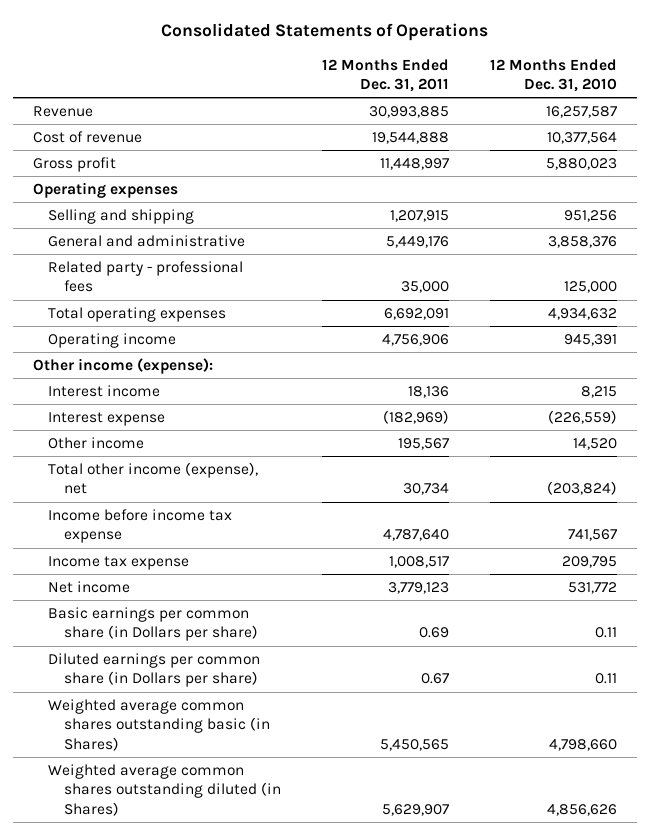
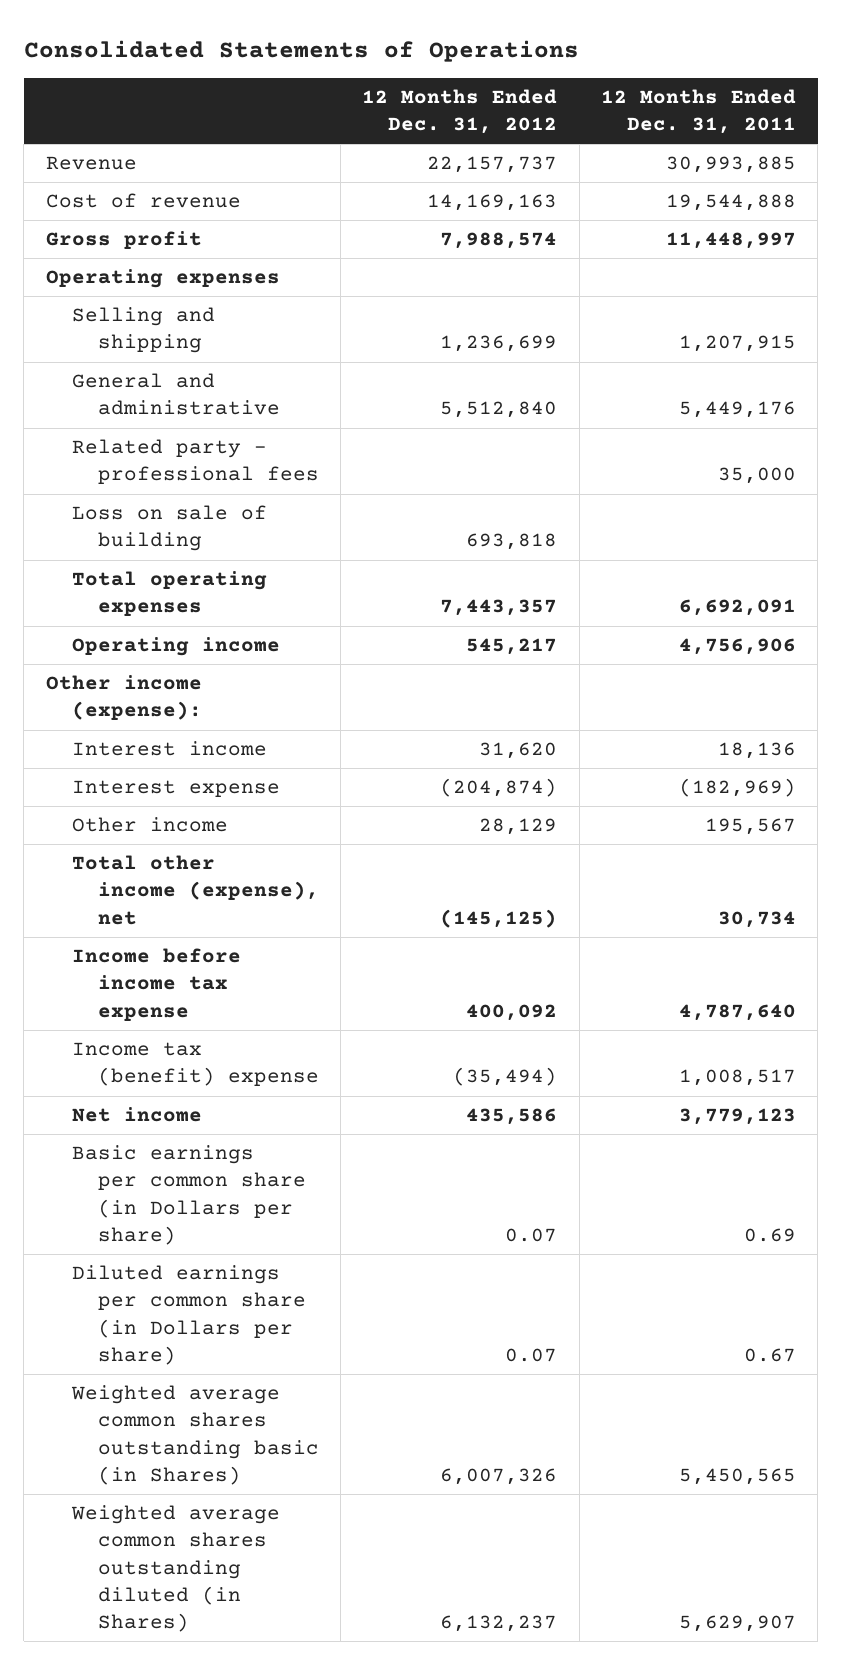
[489,58,617,93] 12 Months Ended Dec. 31, 2010 -> none
none -> [362,89,558,135] 12 Months Ended Dec. 31, 2012
none -> [71,505,267,552] Loss on sale of building
[48,555,190,570] Income tax expense -> [71,1042,319,1087] Income tax (benefit) expense

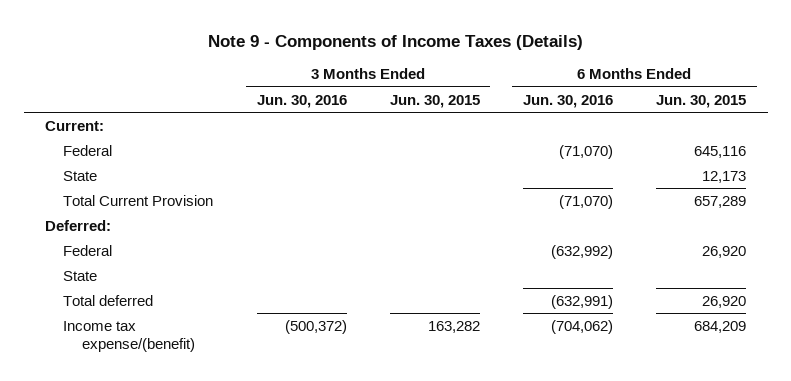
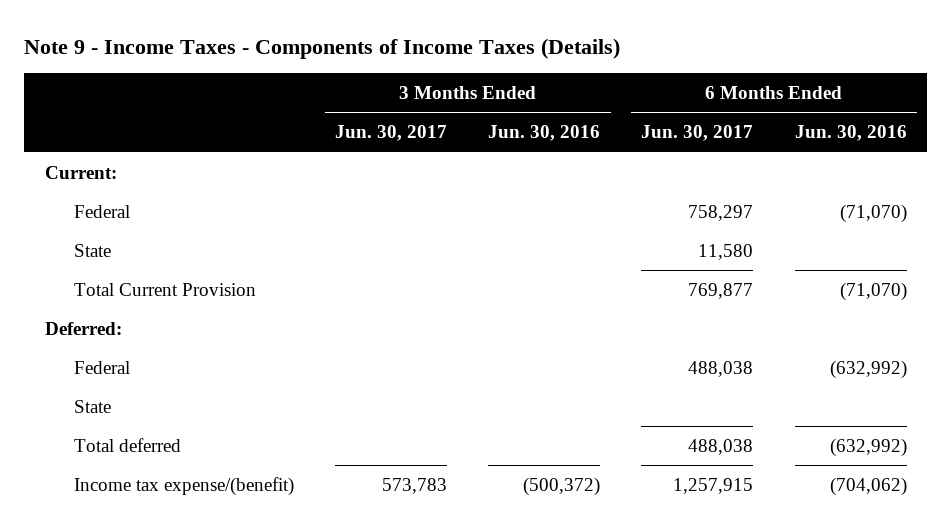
[207,34,583,50] Note 9 - Components of Income Taxes (Details) -> [23,37,620,59] Note 9 - Income Taxes - Components of Income Taxes (Details)
[389,94,480,108] Jun. 30, 2015 -> none
[655,94,746,108] Jun. 30, 2015 -> none
none -> [335,125,448,142] Jun. 30, 2017
none -> [641,125,754,142] Jun. 30, 2017
[550,294,613,309] (632,991) -> [829,437,907,457] (632,992)

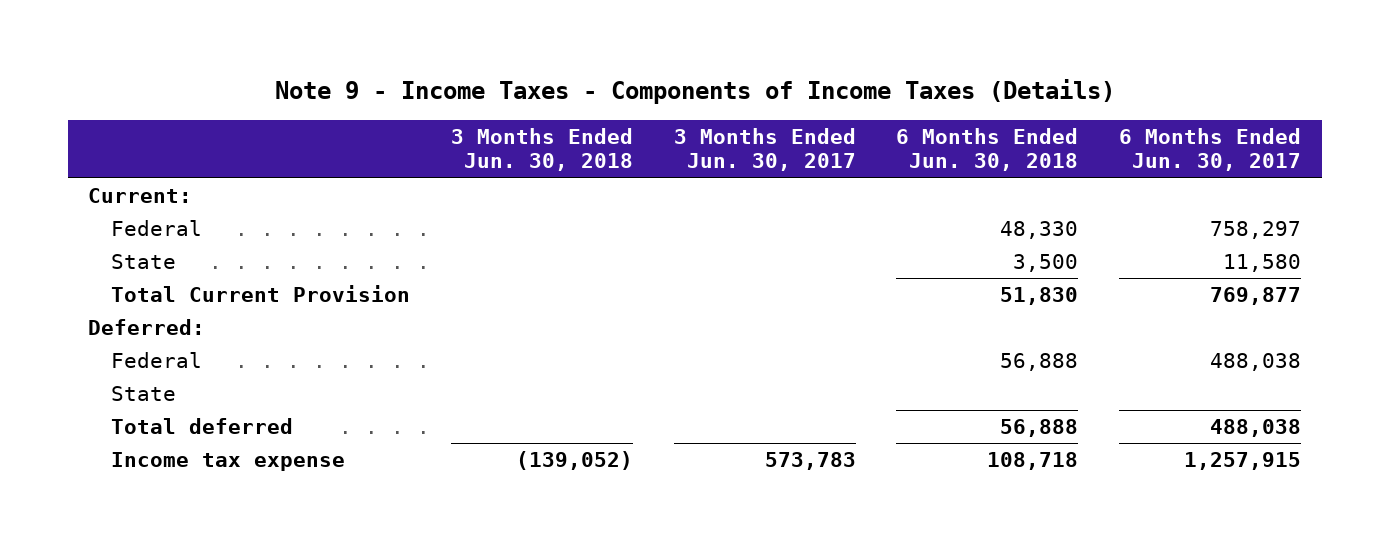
[488,125,601,142] Jun. 30, 2016 -> none
[794,125,907,142] Jun. 30, 2016 -> none
none -> [450,128,633,172] 3 Months Ended Jun. 30, 2018
none -> [896,128,1079,172] 6 Months Ended Jun. 30, 2018
[73,476,294,496] Income tax expense/(benefit) -> [110,452,345,472] Income tax expense

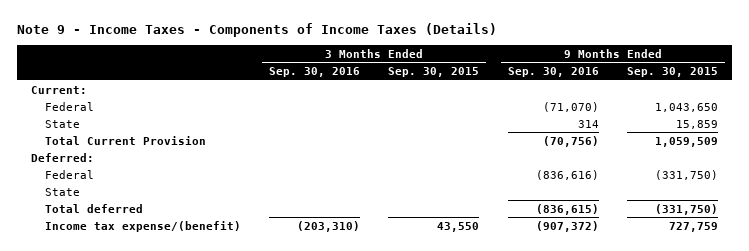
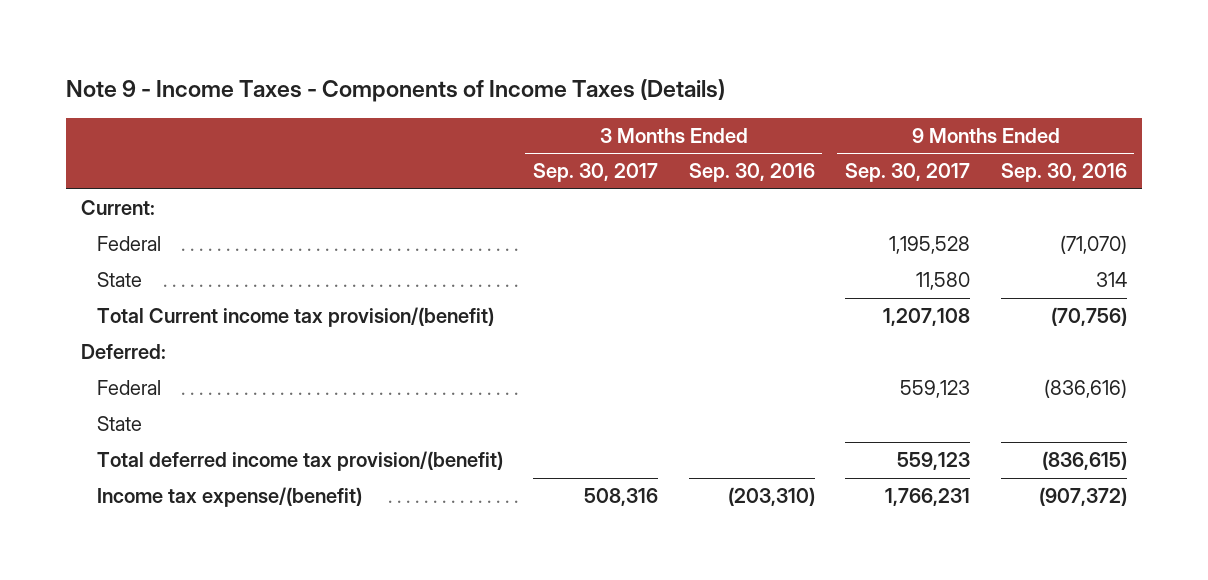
[388,67,480,78] Sep. 30, 2015 -> none
[626,67,718,78] Sep. 30, 2015 -> none
none -> [533,163,659,183] Sep. 30, 2017
none -> [845,163,971,183] Sep. 30, 2017
[45,135,207,145] Total Current Provision -> [96,307,494,328] Total Current income tax provision/(benefit)
[45,203,144,213] Total deferred -> [96,451,503,472] Total deferred income tax provision/(benefit)

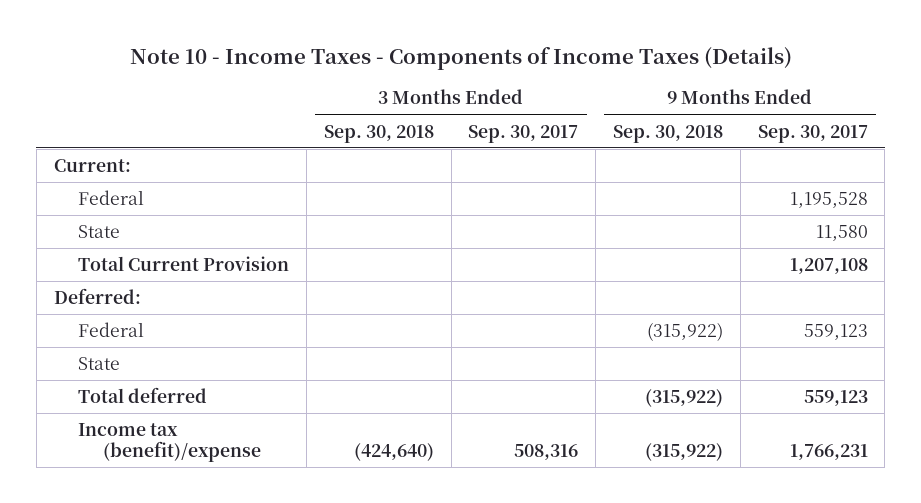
[65,79,725,103] Note 9 - Income Taxes - Components of Income Taxes (Details) -> [129,46,792,70] Note 10 - Income Taxes - Components of Income Taxes (Details)
[688,163,815,183] Sep. 30, 2016 -> none
[1000,163,1127,183] Sep. 30, 2016 -> none
none -> [323,124,434,143] Sep. 30, 2018
none -> [612,124,723,143] Sep. 30, 2018
[96,307,494,328] Total Current income tax provision/(benefit) -> [78,256,290,272] Total Current Provision
[96,451,503,472] Total deferred income tax provision/(benefit) -> [78,387,208,404] Total deferred
[96,487,362,508] Income tax expense/(benefit) -> [78,423,261,463] Income tax (benefit)/expense

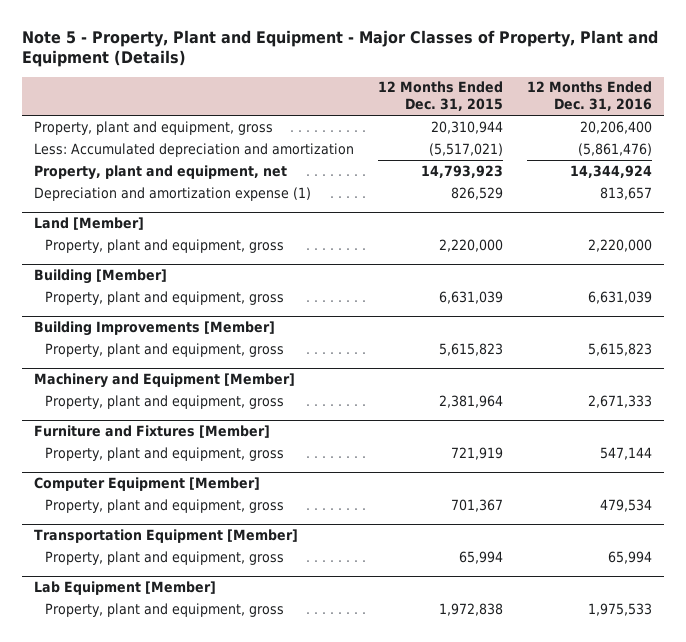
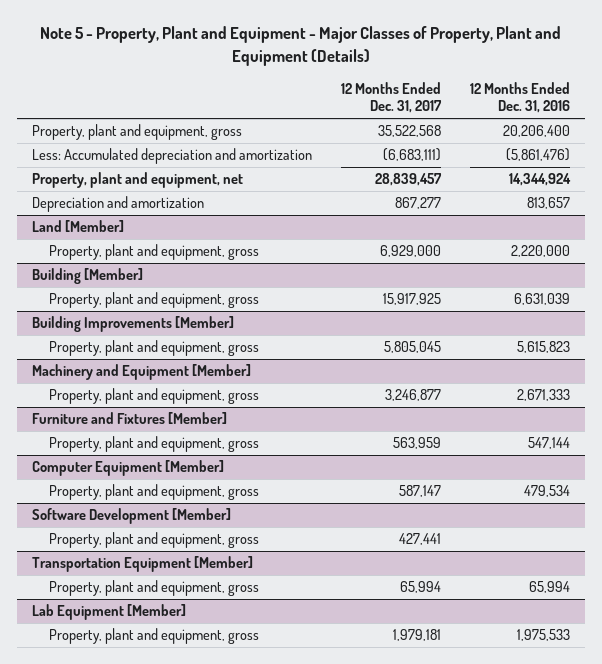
[377,81,503,112] 12 Months Ended Dec. 31, 2015 -> none
none -> [340,81,442,114] 12 Months Ended Dec. 31, 2017
[33,186,311,201] Depreciation and amortization expense (1) -> [31,196,204,213] Depreciation and amortization
none -> [31,508,231,525] Software Development [Member]
none -> [48,532,259,549] Property, plant and equipment, gross

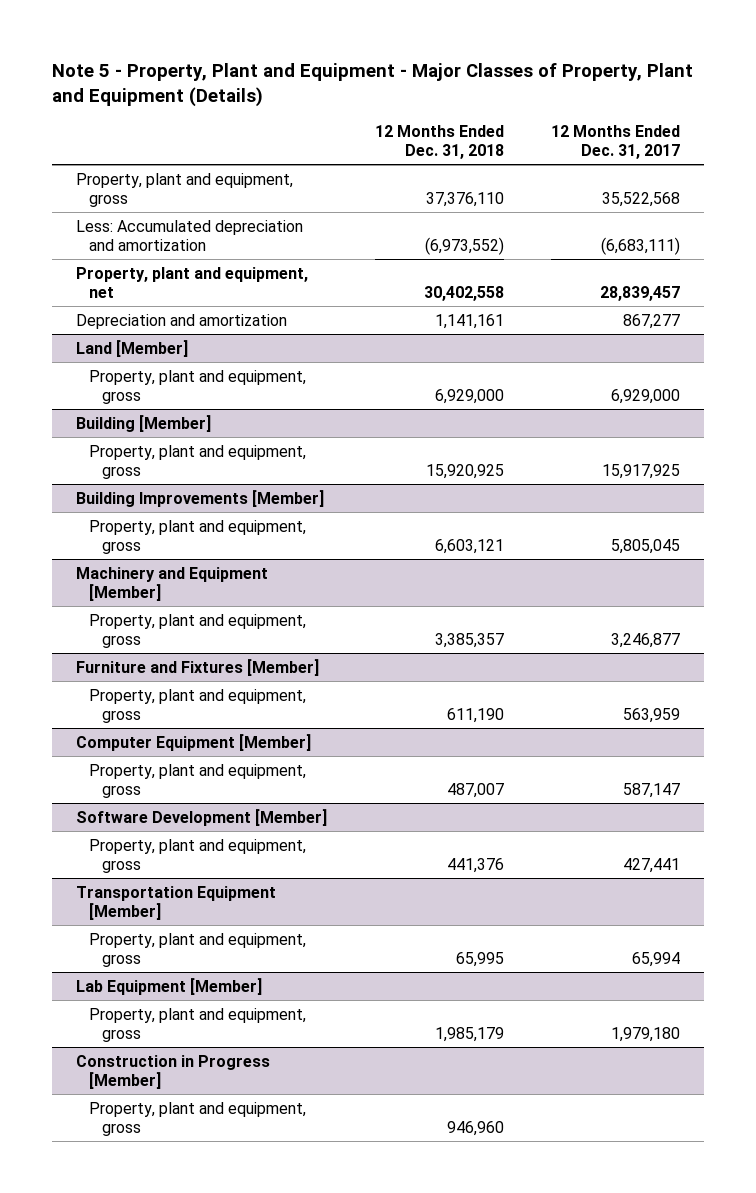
[470,81,571,114] 12 Months Ended Dec. 31, 2016 -> none
none -> [374,125,504,160] 12 Months Ended Dec. 31, 2018
[392,629,441,642] 1,979,181 -> [611,1026,681,1042] 1,979,180
none -> [75,1054,270,1089] Construction in Progress [Member]
none -> [88,1101,306,1136] Property, plant and equipment, gross

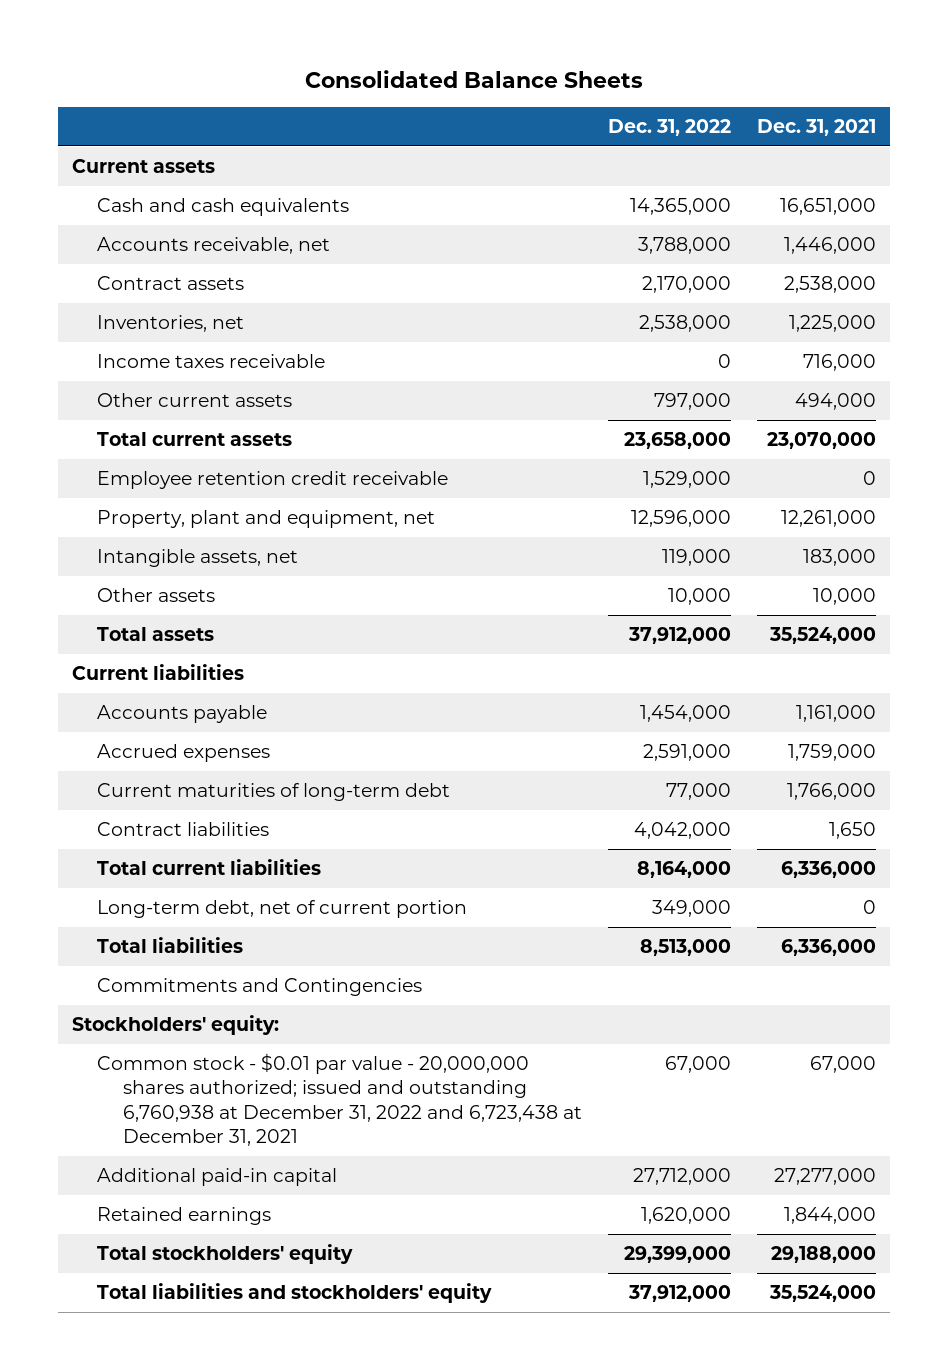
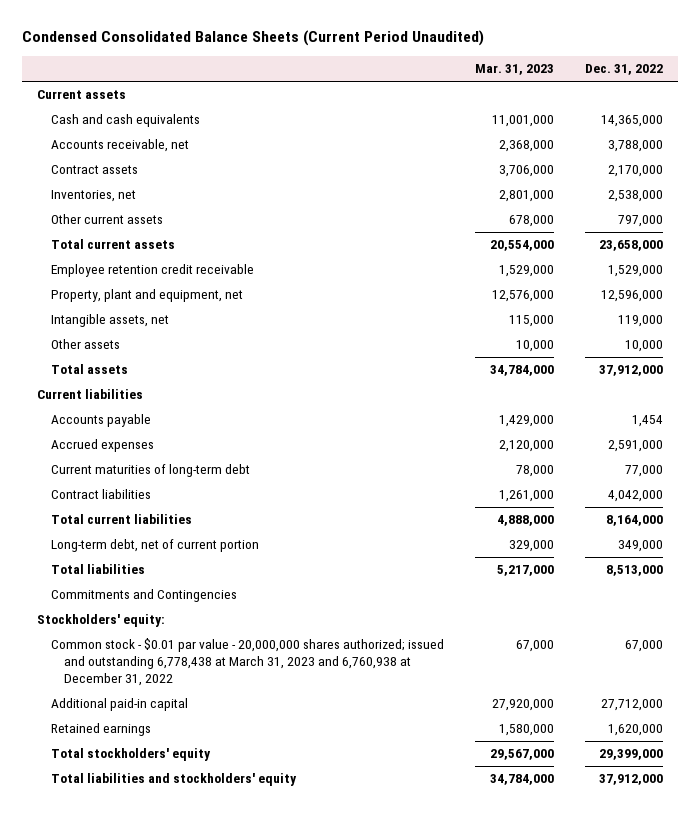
[304,69,643,88] Consolidated Balance Sheets -> [21,30,484,47] Condensed Consolidated Balance Sheets (Current Period Unaudited)
[757,118,877,136] Dec. 31, 2021 -> none
none -> [474,64,554,76] Mar. 31, 2023
[97,354,326,369] Income taxes receivable -> none
[640,705,732,723] 1,454,000 -> [631,415,663,428] 1,454
[97,1053,582,1147] Common stock - $0.01 par value - 20,000,000 shares authorized; issued and outstanding 6,760,938 at December 31, 2022 and 6,723,438 at December 31, 2021 -> [50,638,444,686] Common stock - $0.01 par value - 20,000,000 shares authorized; issued and outstanding 6,778,438 at March 31, 2023 and 6,760,938 at December 31, 2022

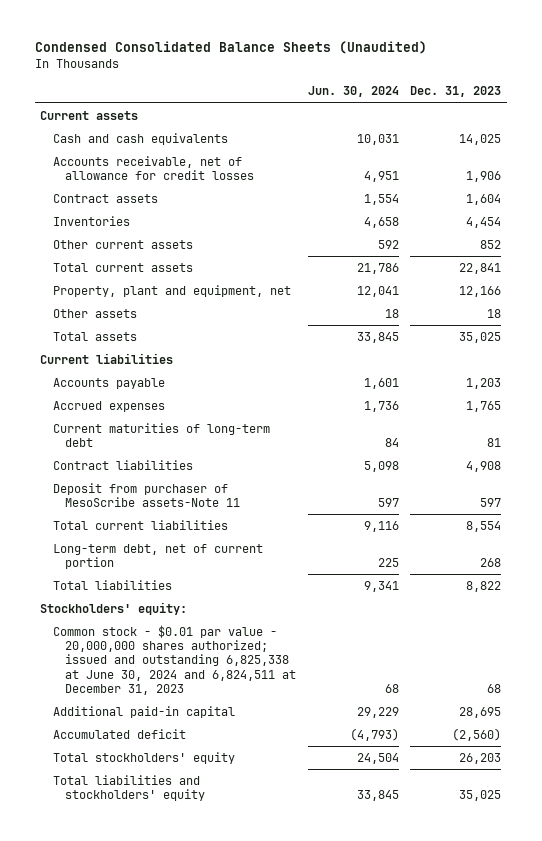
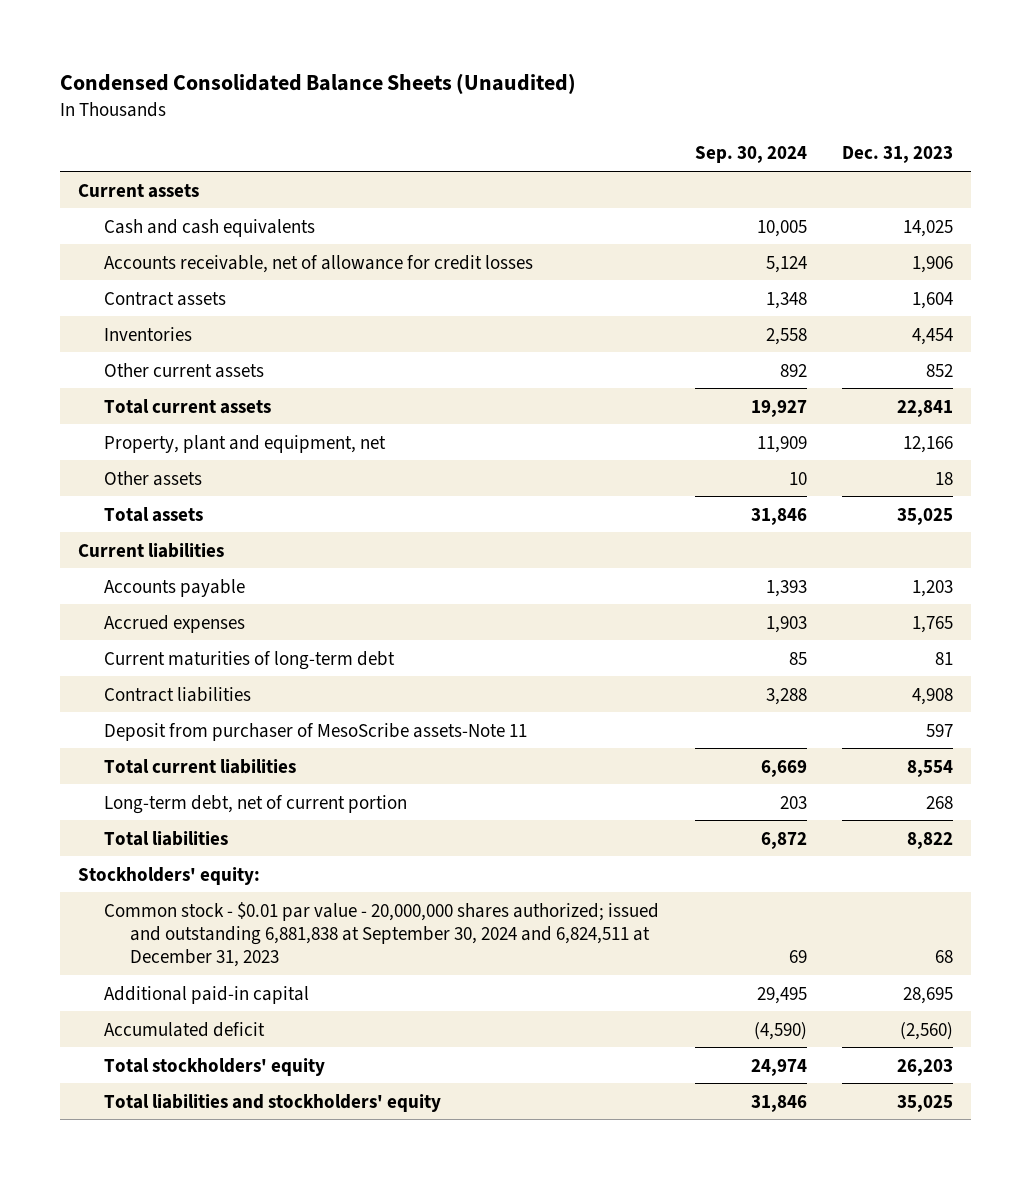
[307,86,399,98] Jun. 30, 2024 -> none
none -> [694,146,807,164] Sep. 30, 2024
[52,624,296,695] Common stock - $0.01 par value - 20,000,000 shares authorized; issued and outstanding 6,825,338 at June 30, 2024 and 6,824,511 at December 31, 2023 -> [104,901,660,968] Common stock - $0.01 par value - 20,000,000 shares authorized; issued and outstanding 6,881,838 at September 30, 2024 and 6,824,511 at December 31, 2023

